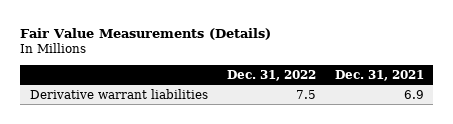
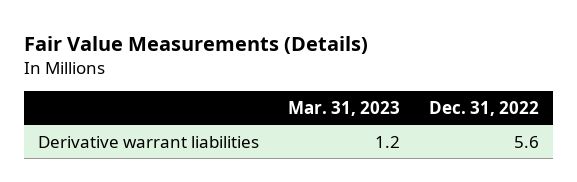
[334,69,424,81] Dec. 31, 2021 -> none
none -> [288,100,401,116] Mar. 31, 2023
[295,89,316,99] 7.5 -> [513,135,539,148] 5.6

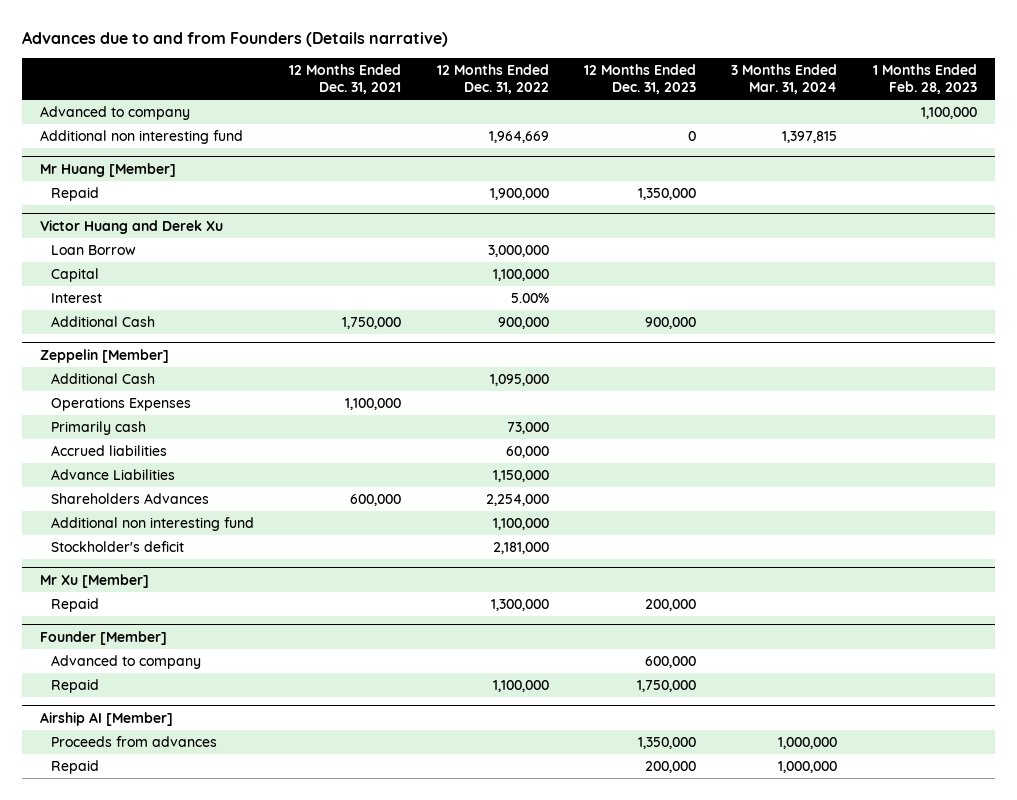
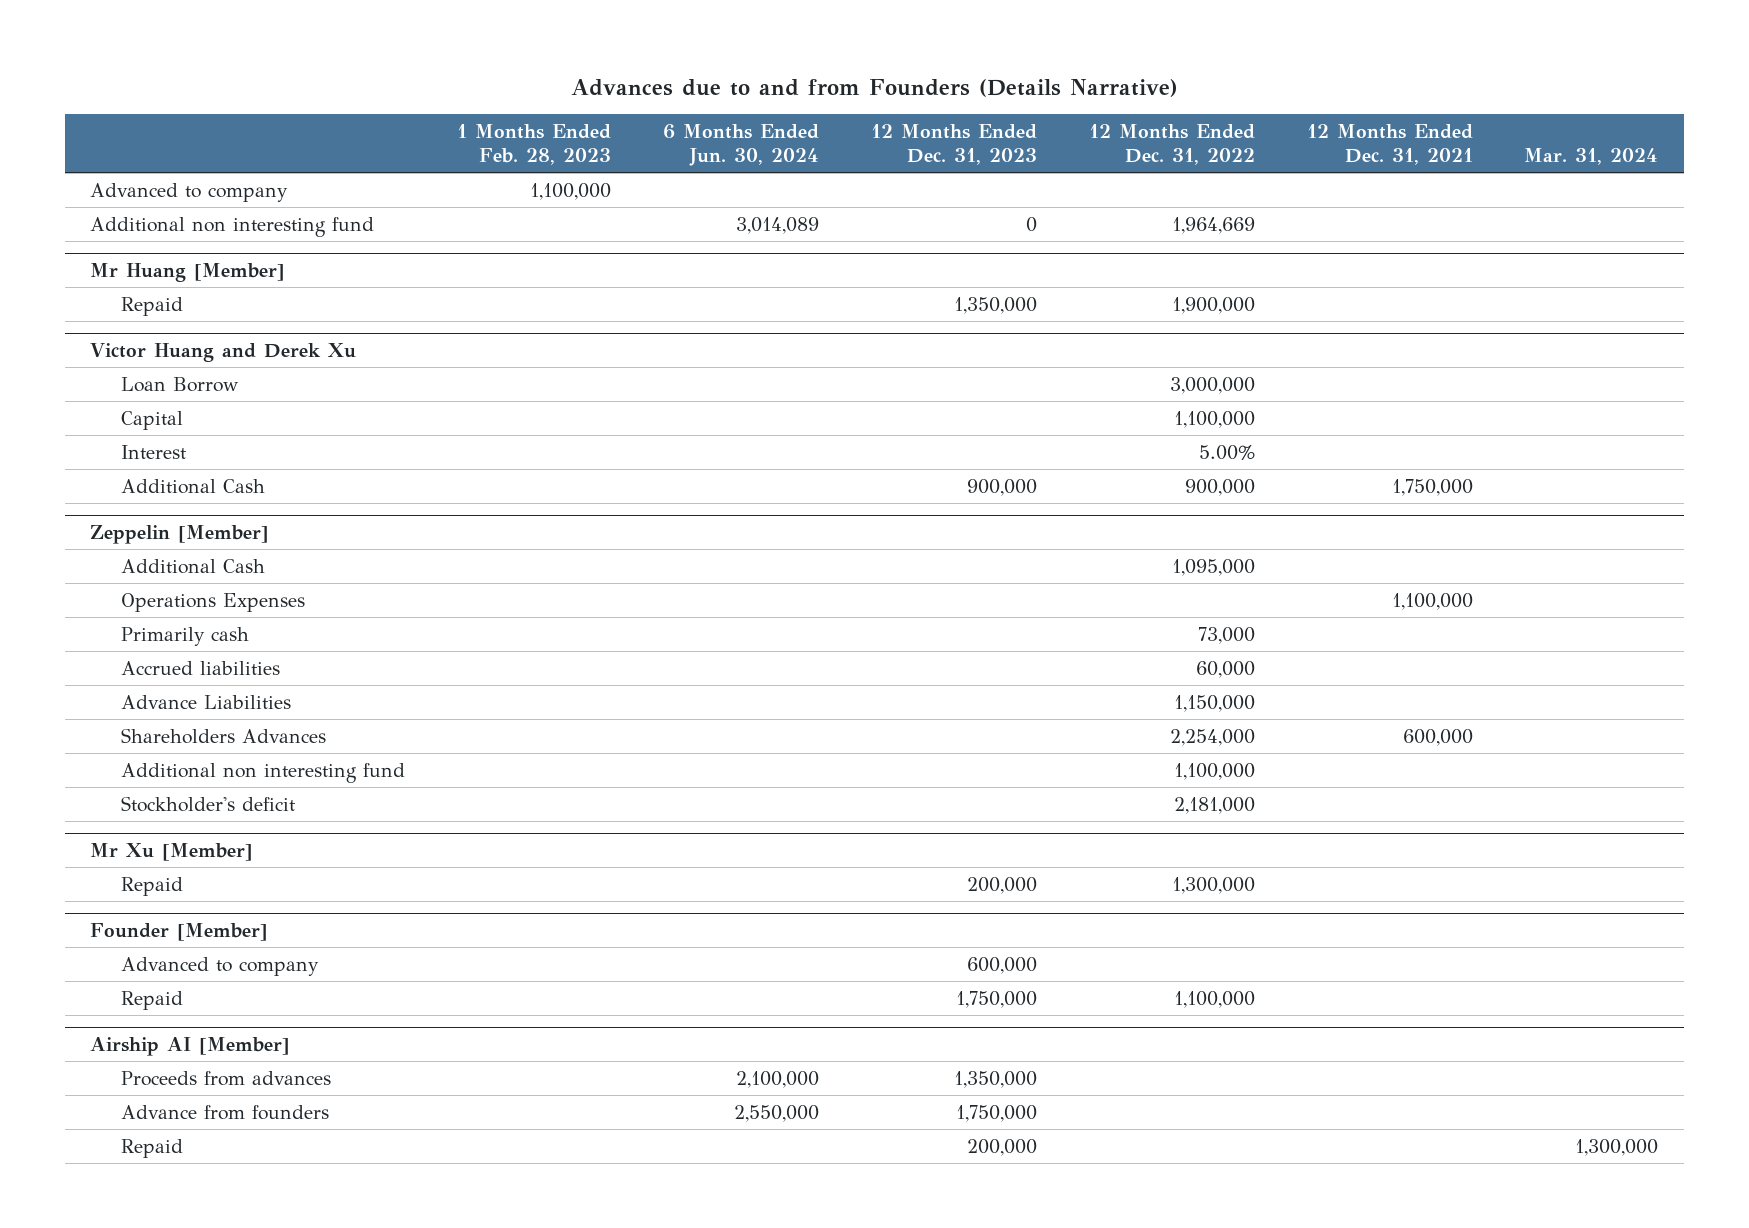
[22,30,449,47] Advances due to and from Founders (Details narrative) -> [571,78,1179,97] Advances due to and from Founders (Details Narrative)
[731,64,838,95] 3 Months Ended Mar. 31, 2024 -> none
none -> [662,123,819,167] 6 Months Ended Jun. 30, 2024
none -> [1524,148,1659,166] Mar. 31, 2024
none -> [121,1104,330,1120] Advance from founders

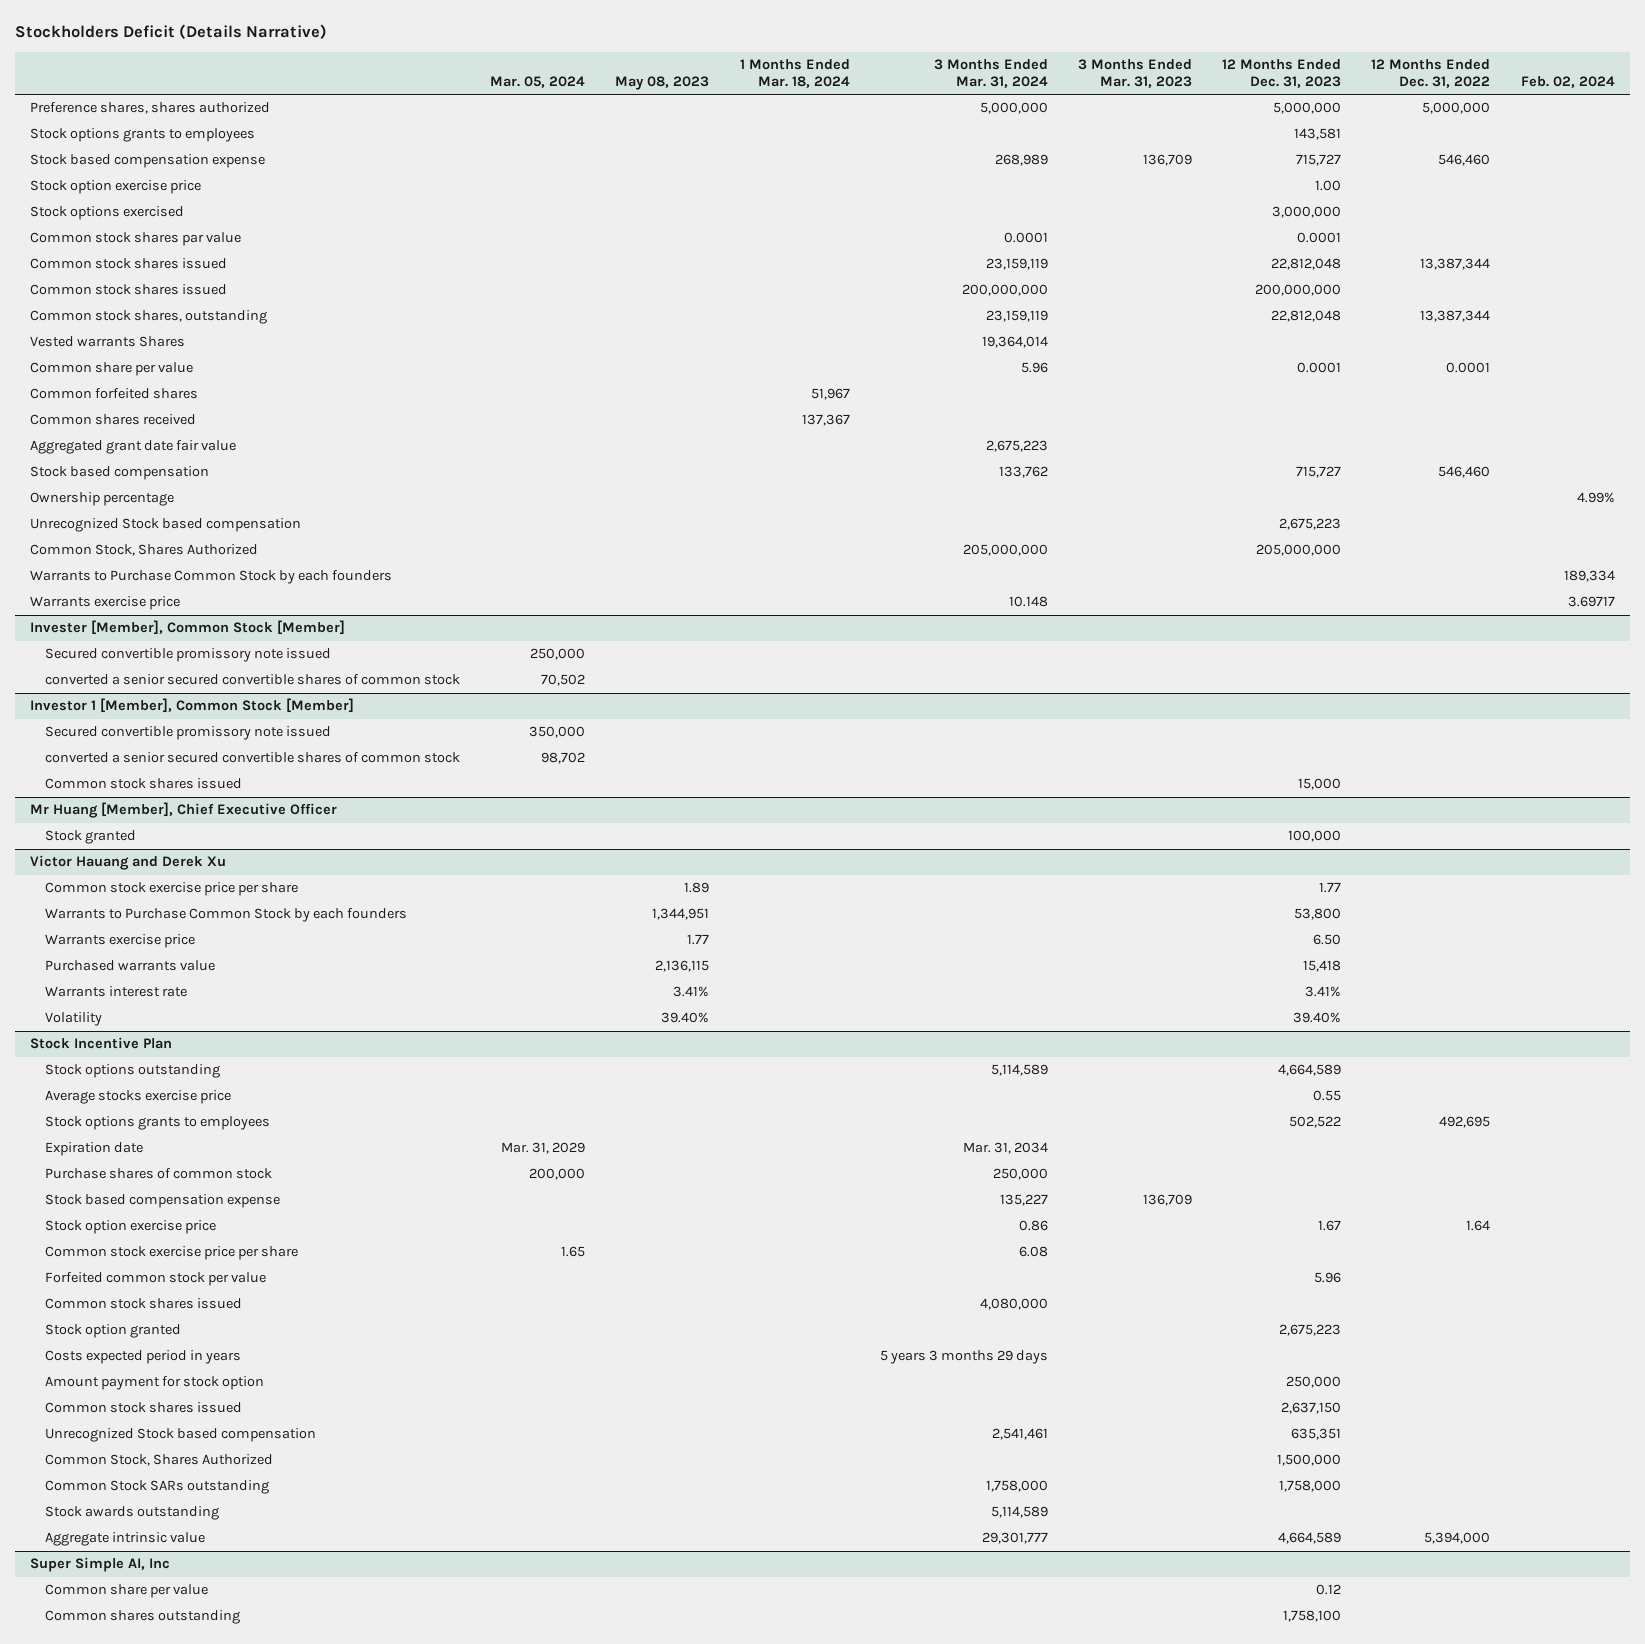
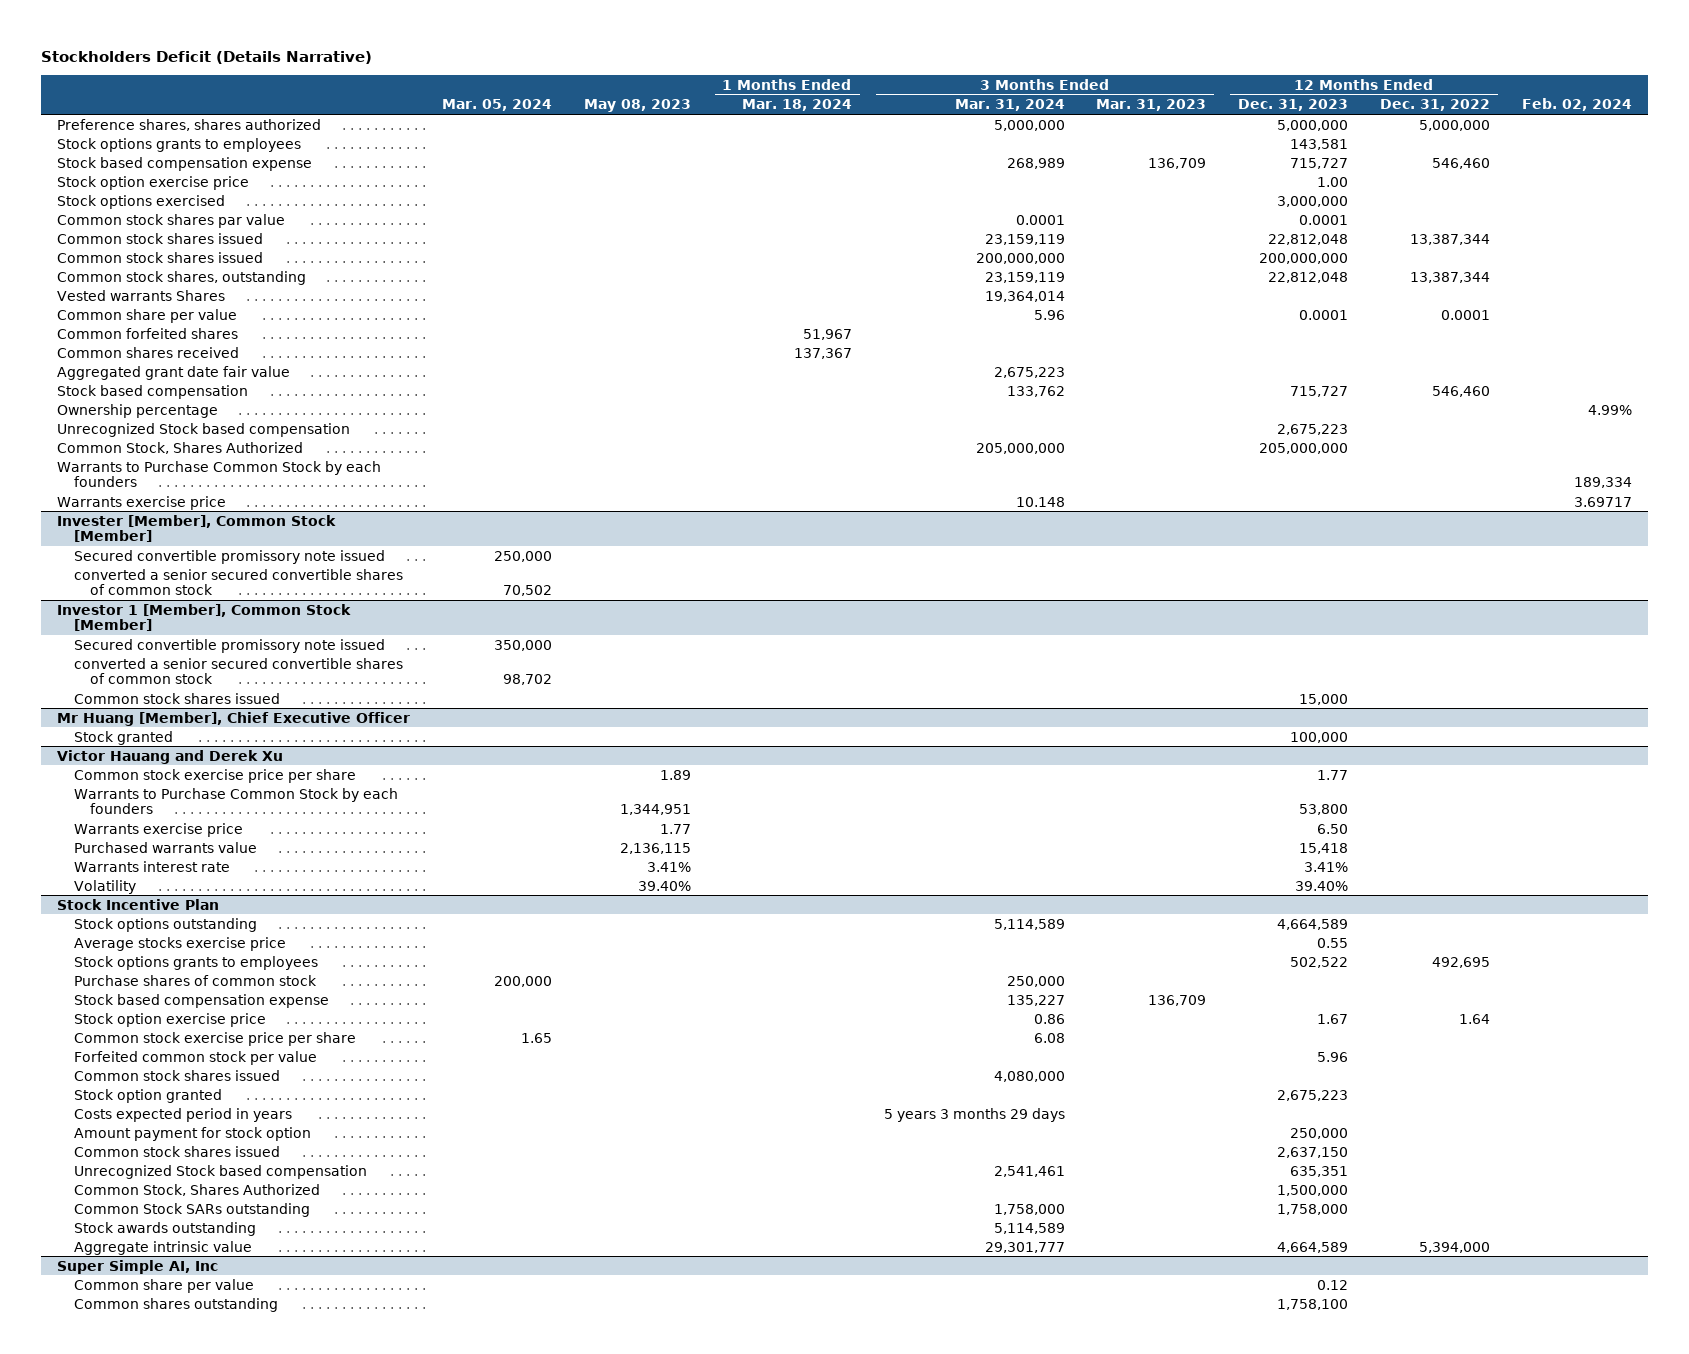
[44,1142,143,1157] Expiration date -> none

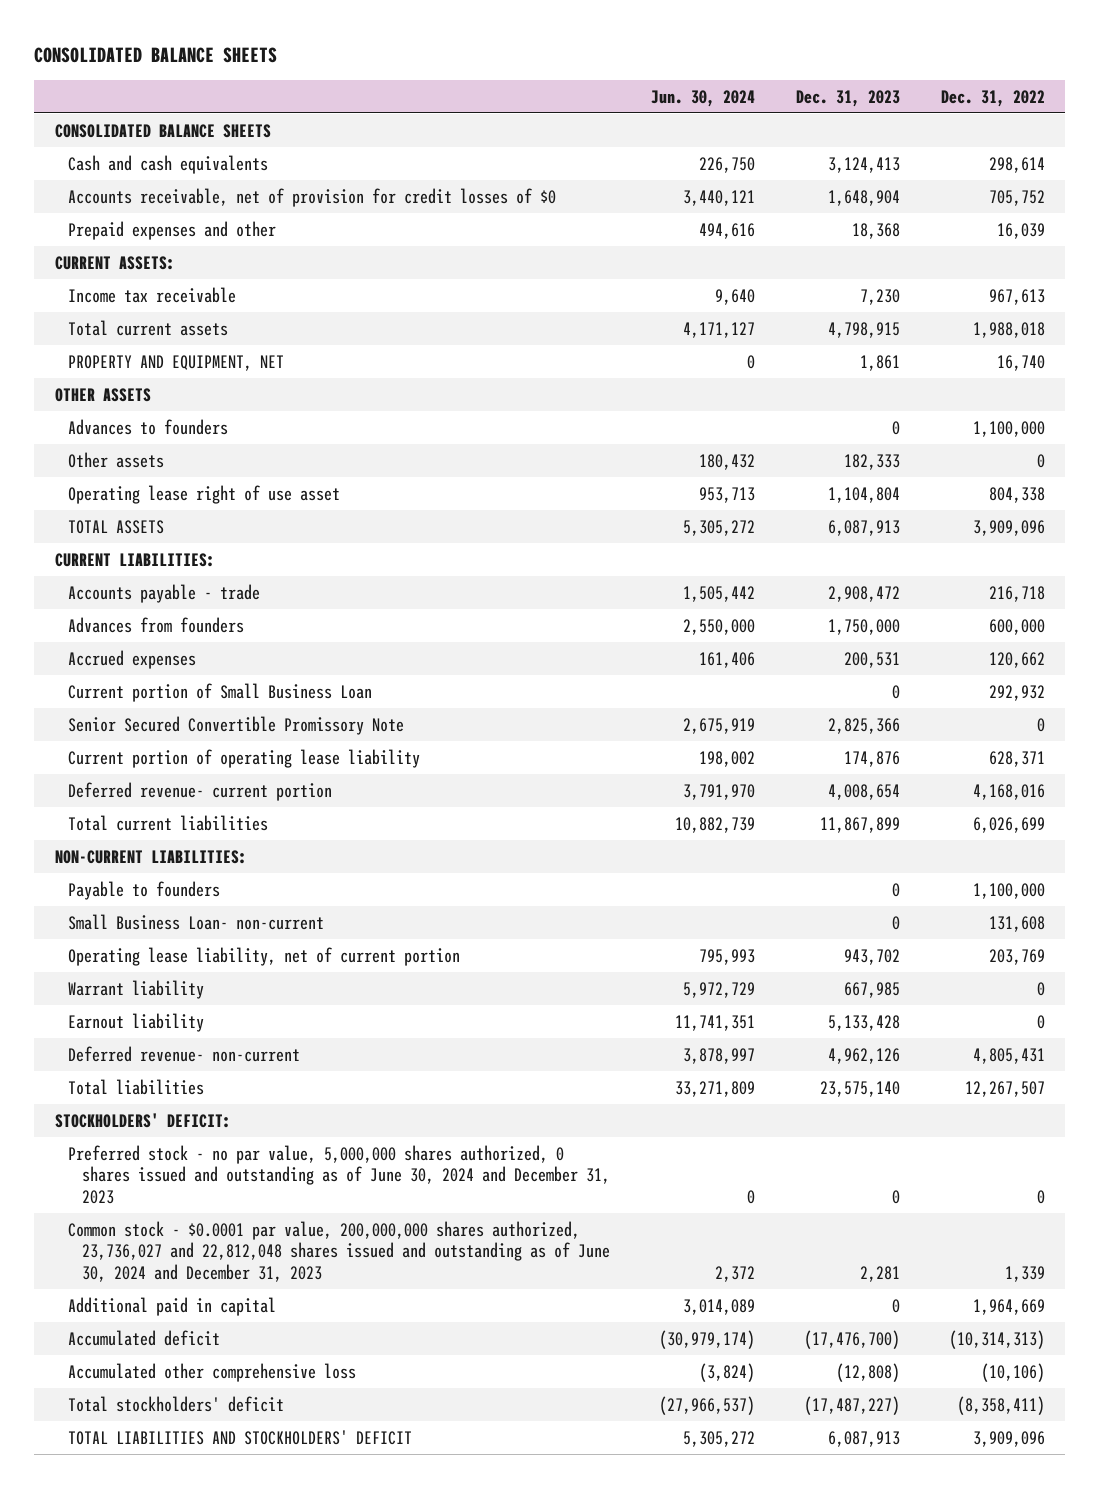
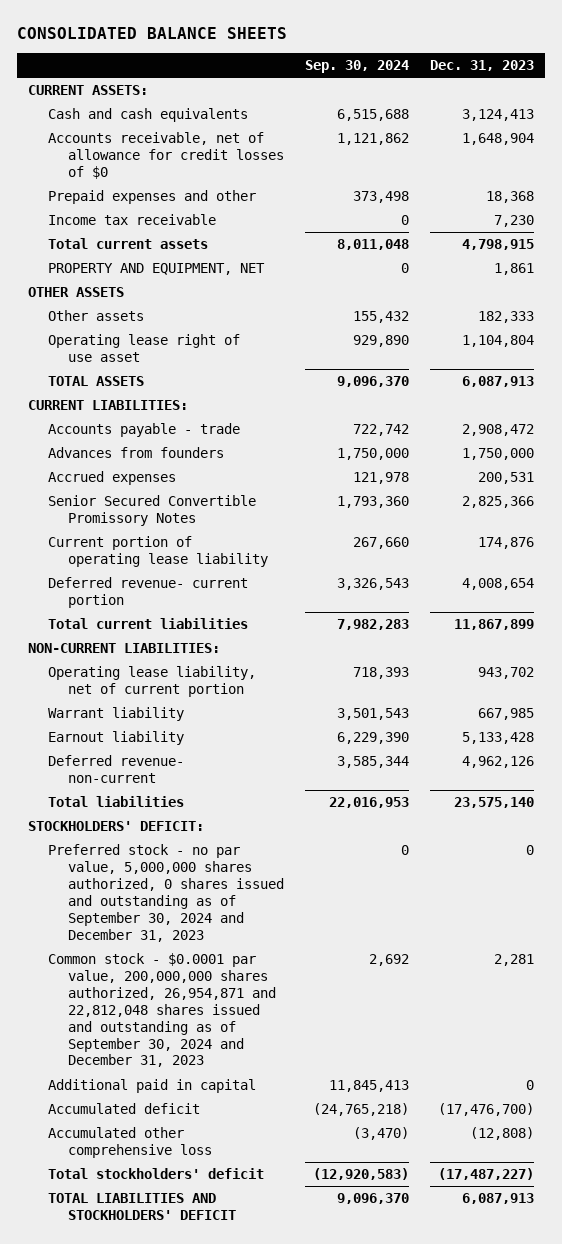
[650,89,755,107] Jun. 30, 2024 -> none
[940,89,1045,107] Dec. 31, 2022 -> none
none -> [305,59,410,73] Sep. 30, 2024
[54,123,271,138] CONSOLIDATED BALANCE SHEETS -> none
[54,255,175,270] CURRENT ASSETS: -> [27,85,148,96] CURRENT ASSETS:
[68,187,557,207] Accounts receivable, net of provision for credit losses of $0 -> [48,132,285,179] Accounts receivable, net of allowance for credit losses of $0
[68,418,229,435] Advances to founders -> none
[68,682,373,702] Current portion of Small Business Loan -> none
[68,715,405,735] Senior Secured Convertible Promissory Note -> [48,495,257,527] Senior Secured Convertible Promissory Notes
[68,880,221,900] Payable to founders -> none
[68,913,325,930] Small Business Loan- non-current -> none
[68,1144,610,1205] Preferred stock - no par value, 5,000,000 shares authorized, 0 shares issued and outstanding as of June 30, 2024 and December 31, 2023 -> [48,844,285,942] Preferred stock - no par value, 5,000,000 shares authorized, 0 shares issued and outstanding as of September 30, 2024 and December 31, 2023
[68,1220,610,1283] Common stock - $0.0001 par value, 200,000,000 shares authorized, 23,736,027 and 22,812,048 shares issued and outstanding as of June 30, 2024 and December 31, 2023 -> [48,953,277,1068] Common stock - $0.0001 par value, 200,000,000 shares authorized, 26,954,871 and 22,812,048 shares issued and outstanding as of September 30, 2024 and December 31, 2023

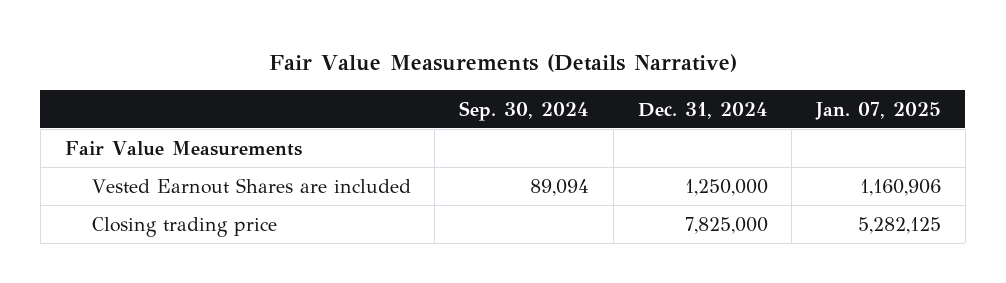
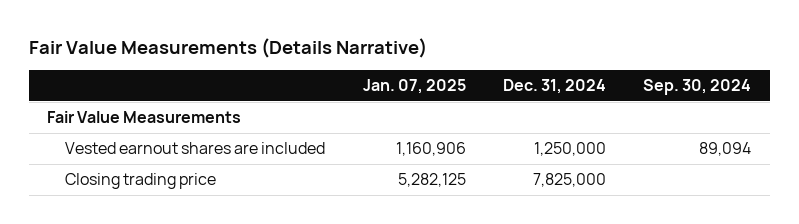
[91,177,411,194] Vested Earnout Shares are included -> [65,142,326,155] Vested earnout shares are included

